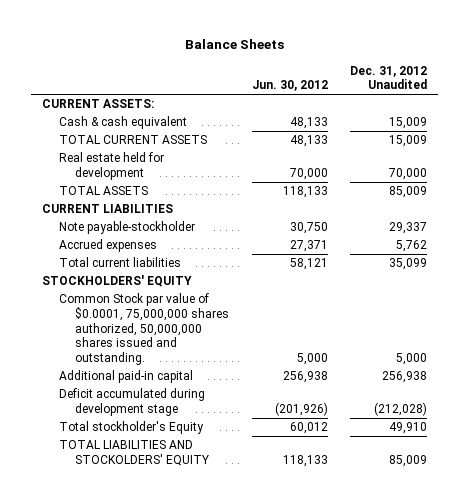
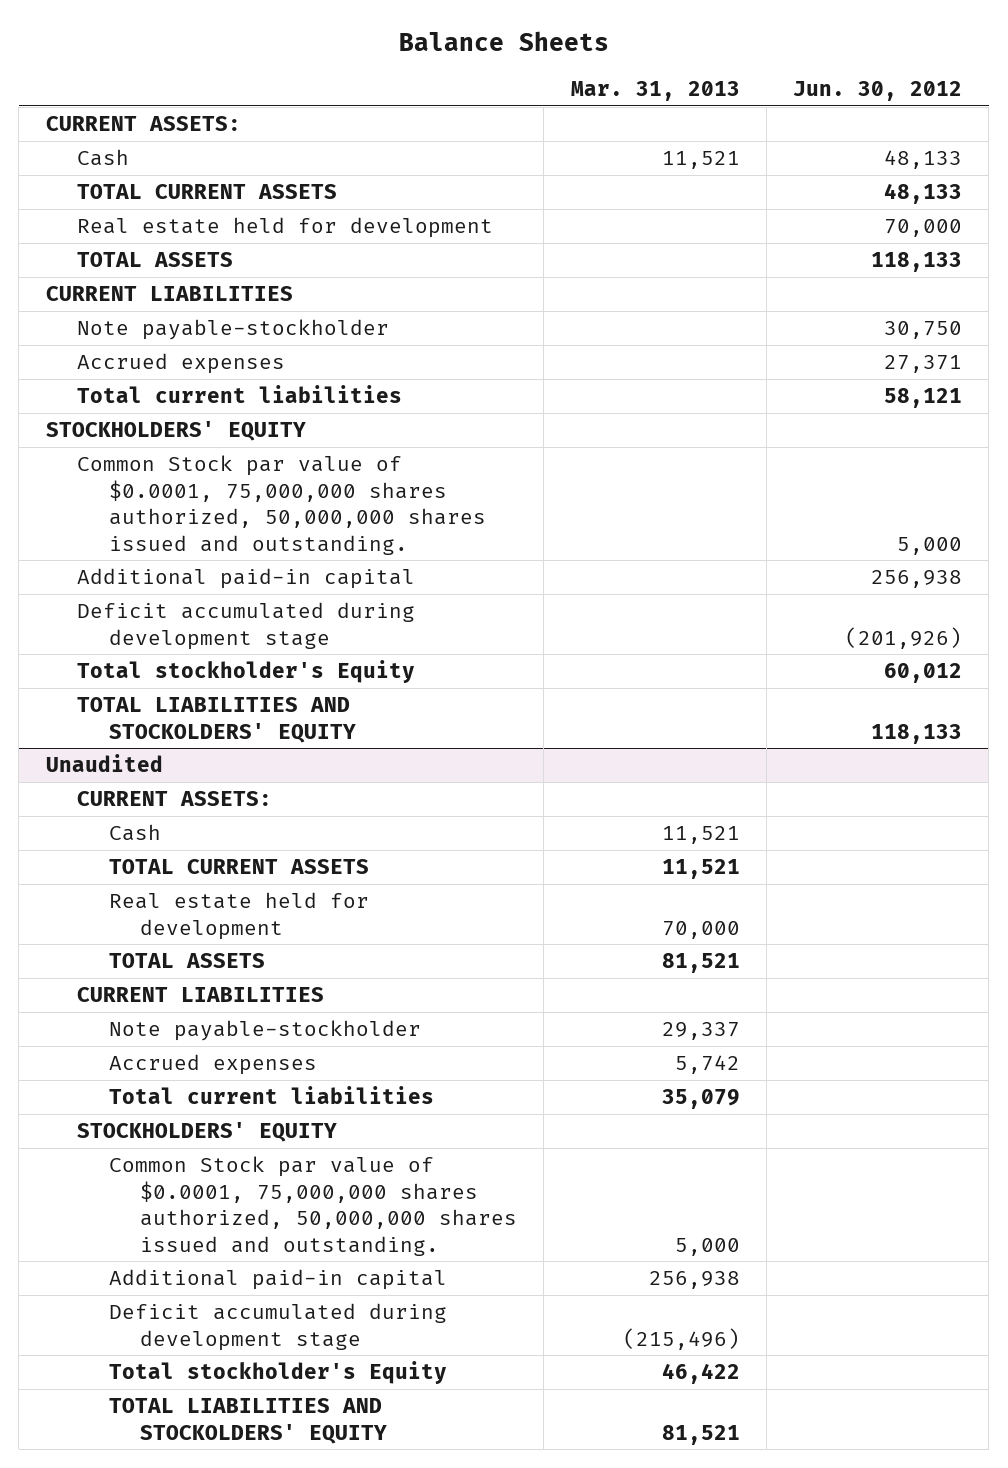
[349,65,427,90] Dec. 31, 2012 Unaudited -> none
none -> [570,81,740,102] Mar. 31, 2013
[58,116,187,130] Cash & cash equivalent -> [77,149,130,167] Cash
none -> [45,754,163,773] Unaudited
none -> [77,791,273,807] CURRENT ASSETS:
none -> [108,824,161,842] Cash
none -> [108,859,369,875] TOTAL CURRENT ASSETS
none -> [108,892,369,940] Real estate held for development
none -> [108,953,265,969] TOTAL ASSETS
none -> [77,987,325,1003] CURRENT LIABILITIES
none -> [108,1020,421,1042] Note payable-stockholder
none -> [108,1054,317,1076] Accrued expenses
none -> [108,1086,434,1105] Total current liabilities
none -> [77,1122,338,1143] STOCKHOLDERS' EQUITY
none -> [108,1156,518,1256] Common Stock par value of $0.0001, 75,000,000 shares authorized, 50,000,000 shares issued and outstanding.
none -> [108,1269,447,1291] Additional paid-in capital
none -> [108,1303,447,1351] Deficit accumulated during development stage
none -> [108,1361,447,1385] Total stockholder's Equity
none -> [108,1398,388,1444] TOTAL LIABILITIES AND STOCKOLDERS' EQUITY

